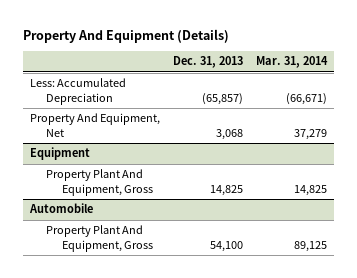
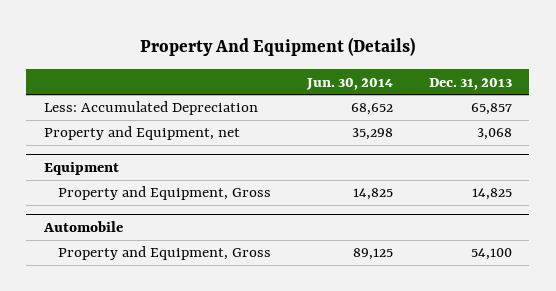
[255,56,328,69] Mar. 31, 2014 -> none
none -> [305,77,393,90] Jun. 30, 2014
[201,92,243,105] (65,857) -> [470,103,512,116] 65,857
[29,113,160,137] Property And Equipment, Net -> [44,126,241,141] Property and Equipment, net
[45,169,153,196] Property Plant And Equipment, Gross -> [58,186,272,201] Property and Equipment, Gross
[45,225,153,252] Property Plant And Equipment, Gross -> [58,246,272,261] Property and Equipment, Gross

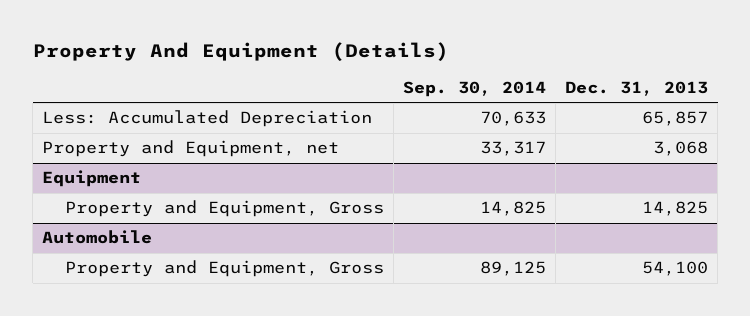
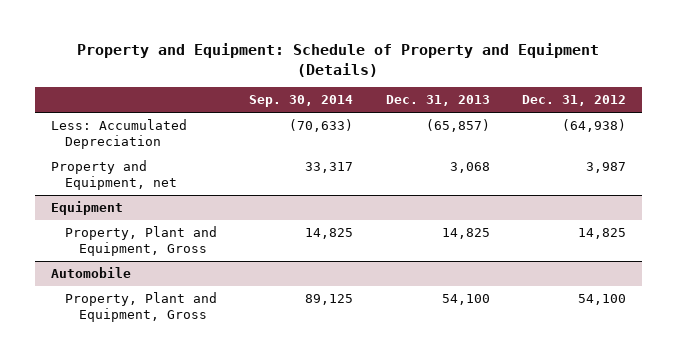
[32,42,449,62] Property And Equipment (Details) -> [77,42,600,77] Property and Equipment: Schedule of Property and Equipment (Details)
none -> [521,95,626,107] Dec. 31, 2012
[480,111,547,127] 70,633 -> [289,119,354,133] (70,633)
[642,111,709,127] 65,857 -> [425,119,490,133] (65,857)
[65,200,385,218] Property and Equipment, Gross -> [65,226,218,257] Property, Plant and Equipment, Gross
[65,260,385,278] Property and Equipment, Gross -> [65,292,218,323] Property, Plant and Equipment, Gross

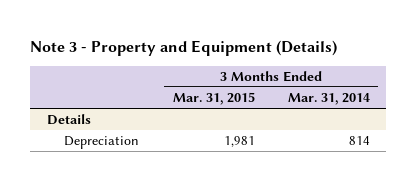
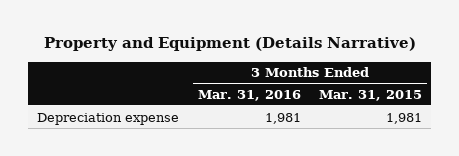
[30,39,338,56] Note 3 - Property and Equipment (Details) -> [43,37,416,52] Property and Equipment (Details Narrative)
[287,93,370,106] Mar. 31, 2014 -> none
none -> [197,89,301,101] Mar. 31, 2016
[46,114,91,126] Details -> none
[64,136,140,150] Depreciation -> [37,112,180,125] Depreciation expense

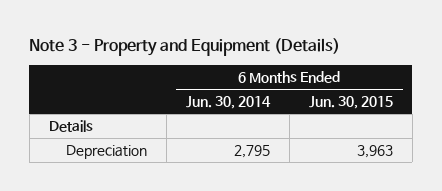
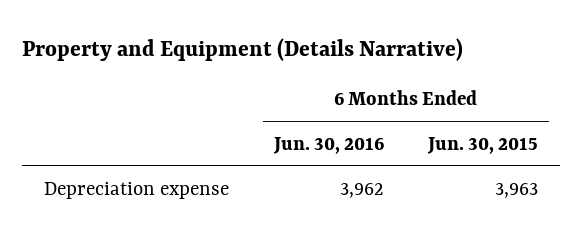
[29,37,341,56] Note 3 - Property and Equipment (Details) -> [22,37,464,61] Property and Equipment (Details Narrative)
[185,96,271,110] Jun. 30, 2014 -> none
none -> [272,136,384,154] Jun. 30, 2016
[48,120,93,133] Details -> none
[66,145,148,160] Depreciation -> [44,182,230,200] Depreciation expense

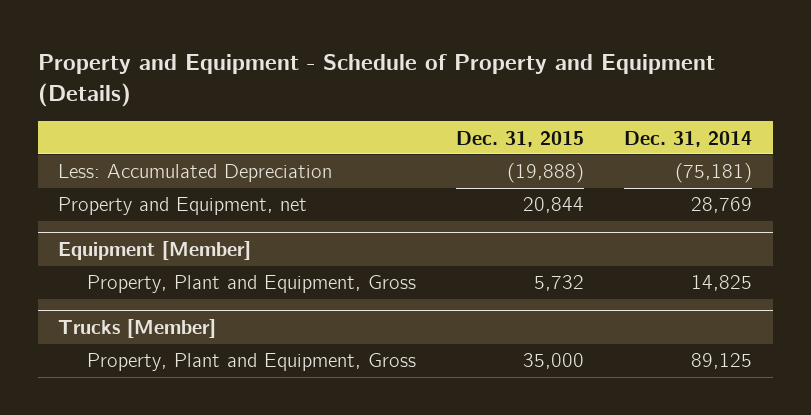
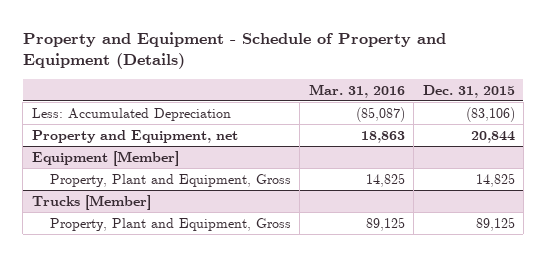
[624,130,753,147] Dec. 31, 2014 -> none
none -> [308,83,405,98] Mar. 31, 2016
[507,163,585,184] (19,888) -> [465,106,515,122] (83,106)
[534,275,585,292] 5,732 -> [475,172,515,187] 14,825
[523,353,585,370] 35,000 -> [475,216,515,231] 89,125

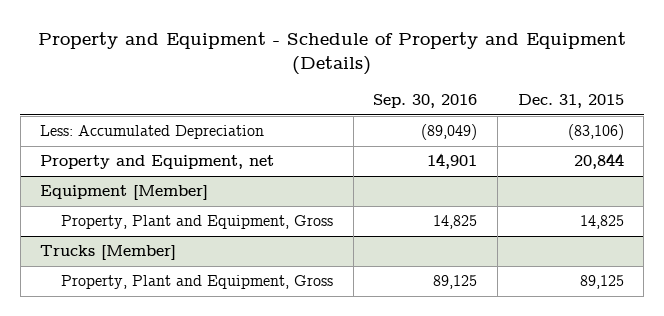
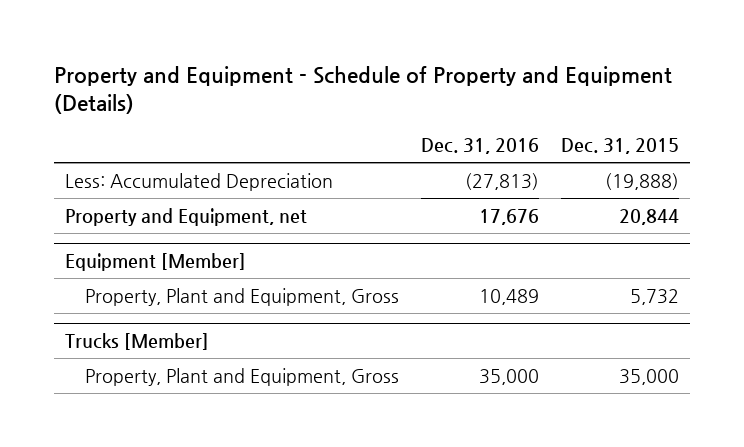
[373,94,478,109] Sep. 30, 2016 -> none
none -> [420,138,539,155] Dec. 31, 2016
[567,124,624,141] (83,106) -> [604,172,679,190] (19,888)
[579,215,624,230] 14,825 -> [629,288,679,305] 5,732
[579,275,624,290] 89,125 -> [618,368,679,385] 35,000

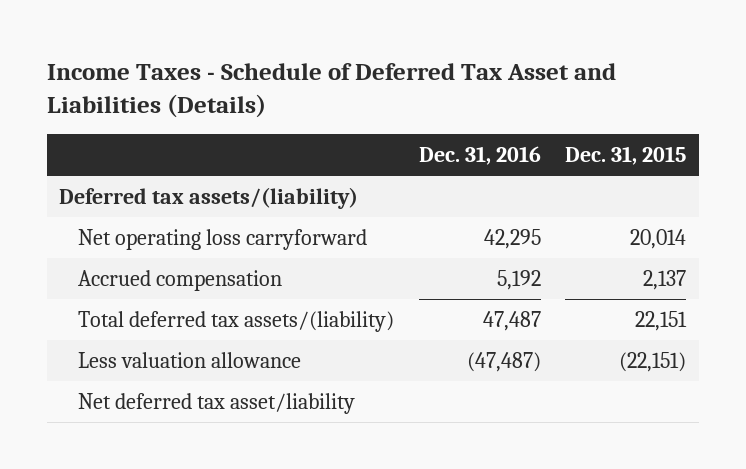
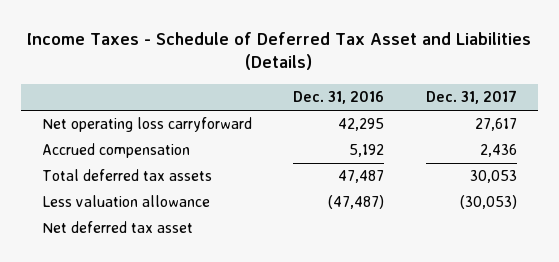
[565,145,687,165] Dec. 31, 2015 -> none
none -> [426,90,518,105] Dec. 31, 2017
[59,186,359,209] Deferred tax assets/(liability) -> none
[77,310,394,332] Total deferred tax assets/(liability) -> [41,169,212,182] Total deferred tax assets
[77,392,355,414] Net deferred tax asset/liability -> [41,221,193,234] Net deferred tax asset

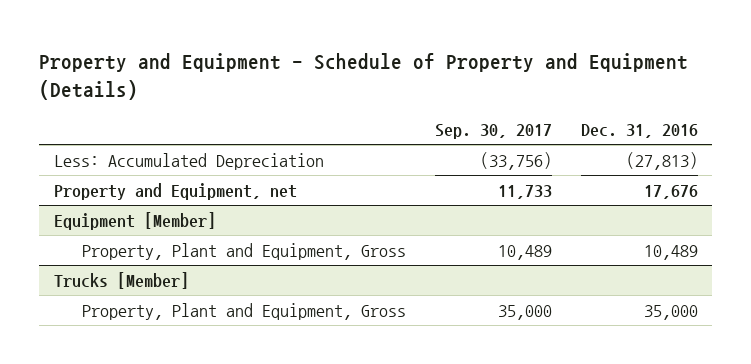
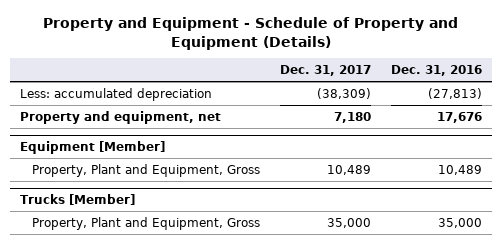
[434,124,552,140] Sep. 30, 2017 -> none
none -> [280,65,372,77] Dec. 31, 2017
[53,152,324,170] Less: Accumulated Depreciation -> [20,87,213,101] Less: accumulated depreciation
[53,182,297,200] Property and Equipment, net -> [20,110,222,124] Property and equipment, net

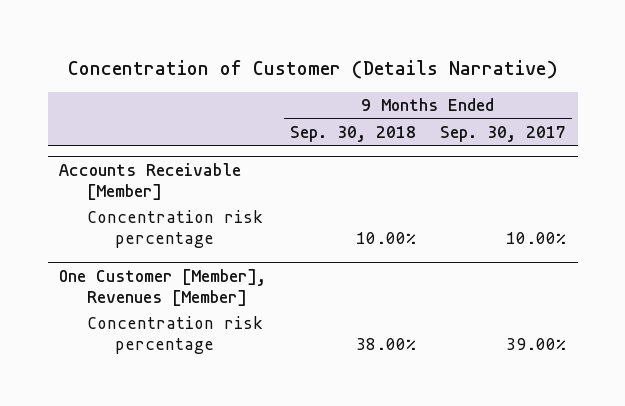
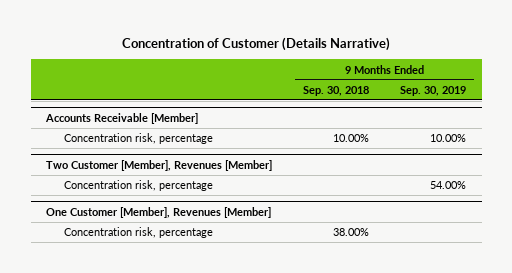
[439,126,566,143] Sep. 30, 2017 -> none
none -> [400,85,467,96] Sep. 30, 2019
[87,210,264,249] Concentration risk percentage -> [63,133,213,145] Concentration risk, percentage
none -> [46,159,273,171] Two Customer [Member], Revenues [Member]
none -> [63,180,213,192] Concentration risk, percentage
[87,316,264,355] Concentration risk percentage -> [63,227,213,239] Concentration risk, percentage

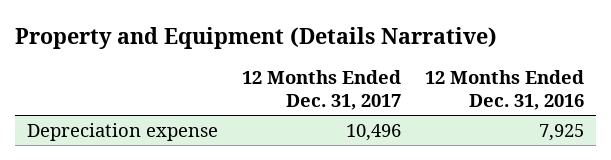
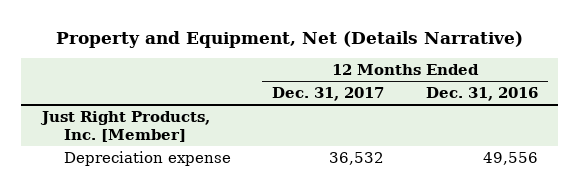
[15,26,498,49] Property and Equipment (Details Narrative) -> [55,30,523,48] Property and Equipment, Net (Details Narrative)
none -> [40,110,211,142] Just Right Products, Inc. [Member]
[346,124,402,142] 10,496 -> [329,151,385,165] 36,532
[539,124,585,142] 7,925 -> [482,151,538,165] 49,556

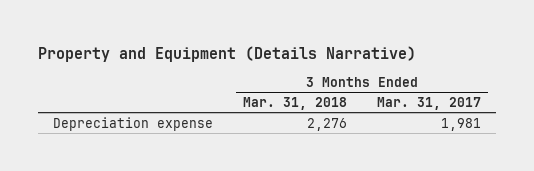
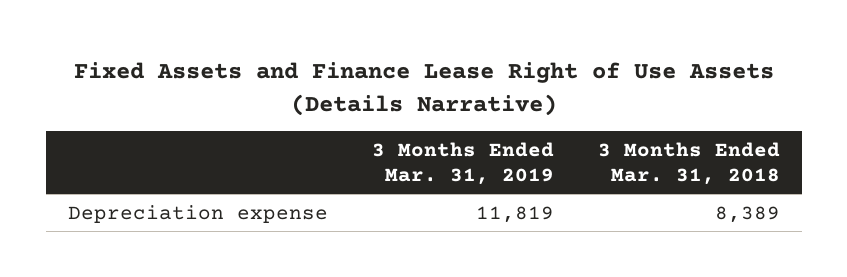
[38,45,417,62] Property and Equipment (Details Narrative) -> [73,62,774,116] Fixed Assets and Finance Lease Right of Use Assets (Details Narrative)
[377,96,482,110] Mar. 31, 2017 -> none
none -> [371,142,554,185] 3 Months Ended Mar. 31, 2019
[307,117,348,131] 2,276 -> [714,205,780,223] 8,389

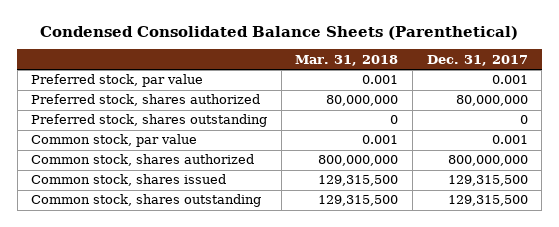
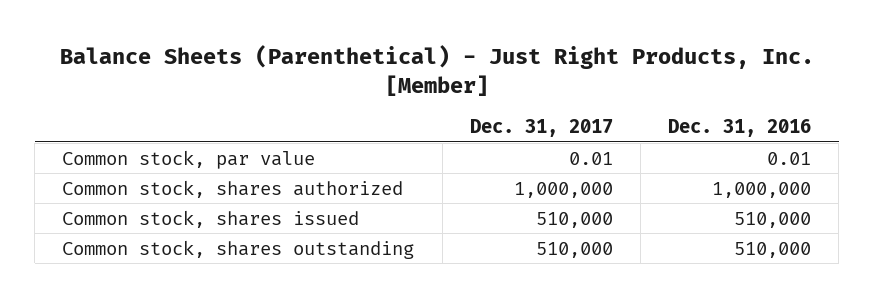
[40,25,519,40] Condensed Consolidated Balance Sheets (Parenthetical) -> [59,44,814,96] Balance Sheets (Parenthetical) - Just Right Products, Inc. [Member]
[295,54,399,66] Mar. 31, 2018 -> none
none -> [667,119,811,138] Dec. 31, 2016
[31,74,204,88] Preferred stock, par value -> none
[31,94,261,107] Preferred stock, shares authorized -> none
[31,114,268,128] Preferred stock, shares outstanding -> none
[491,135,528,145] 0.001 -> [568,151,613,165] 0.01
[447,155,528,167] 800,000,000 -> [513,181,613,198] 1,000,000
[447,175,528,187] 129,315,500 -> [535,211,613,228] 510,000
[447,195,528,207] 129,315,500 -> [535,241,613,258] 510,000

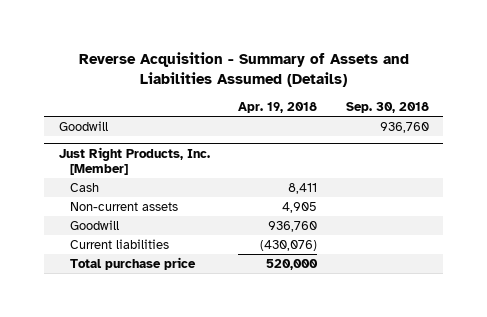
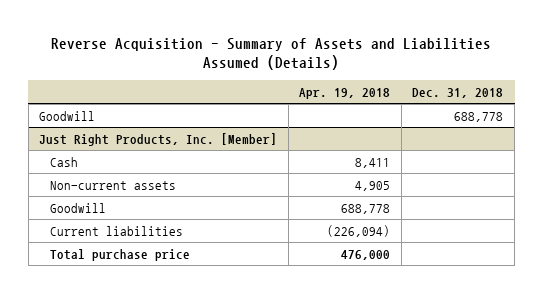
[345,101,429,113] Sep. 30, 2018 -> none
none -> [412,87,504,98] Dec. 31, 2018
[268,221,318,233] 936,760 -> [341,203,391,214] 688,778
[260,240,318,252] (430,076) -> [327,224,391,237] (226,094)
[266,259,319,271] 520,000 -> [341,249,391,260] 476,000

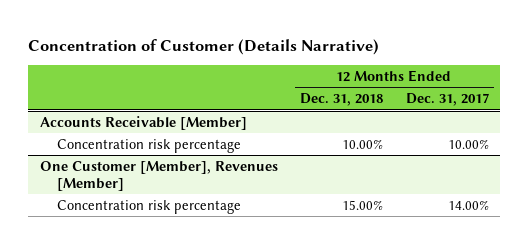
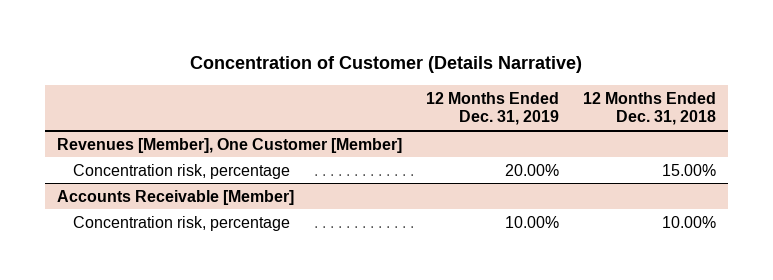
[405,93,489,107] Dec. 31, 2017 -> none
none -> [425,91,559,126] 12 Months Ended Dec. 31, 2019
none -> [56,137,402,153] Revenues [Member], One Customer [Member]
none -> [73,163,291,179] Concentration risk, percentage
[39,160,278,191] One Customer [Member], Revenues [Member] -> none
[56,199,241,214] Concentration risk percentage -> none
[56,138,241,153] Concentration risk percentage -> [73,215,291,231] Concentration risk, percentage

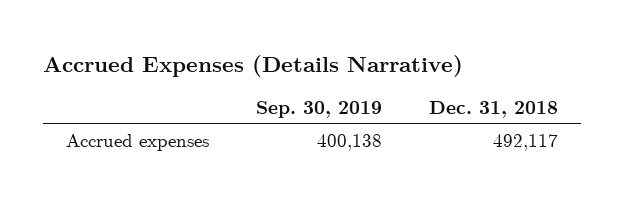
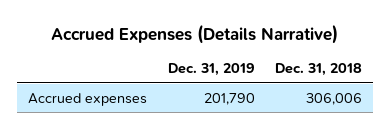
[255,100,382,118] Sep. 30, 2019 -> none
none -> [167,63,255,77] Dec. 31, 2019
[492,133,558,151] 492,117 -> [306,92,363,105] 306,006

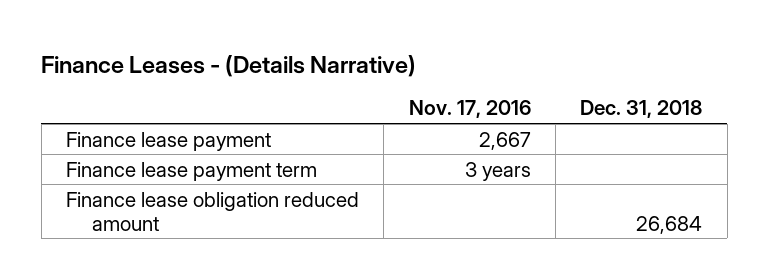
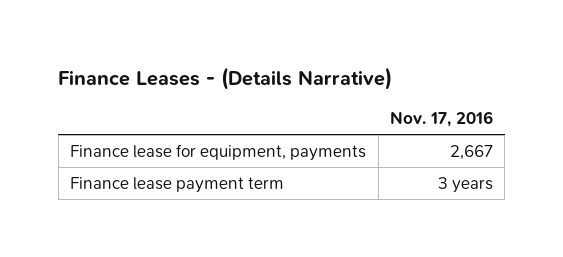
[580,100,703,119] Dec. 31, 2018 -> none
[65,131,271,151] Finance lease payment -> [70,143,367,161] Finance lease for equipment, payments
[65,191,359,231] Finance lease obligation reduced amount -> none

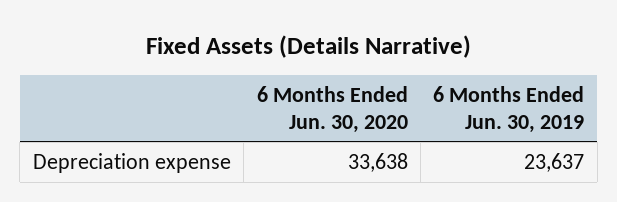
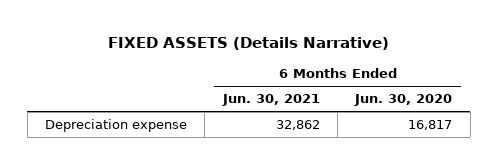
[145,34,471,58] Fixed Assets (Details Narrative) -> [107,36,389,50] FIXED ASSETS (Details Narrative)
[433,86,585,133] 6 Months Ended Jun. 30, 2019 -> none
none -> [221,94,320,107] Jun. 30, 2021
[347,152,408,172] 33,638 -> [408,120,453,131] 16,817

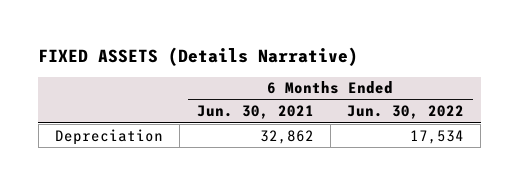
[354,94,453,107] Jun. 30, 2020 -> none
none -> [347,105,465,120] Jun. 30, 2022
[45,119,188,133] Depreciation expense -> [55,128,164,145] Depreciation

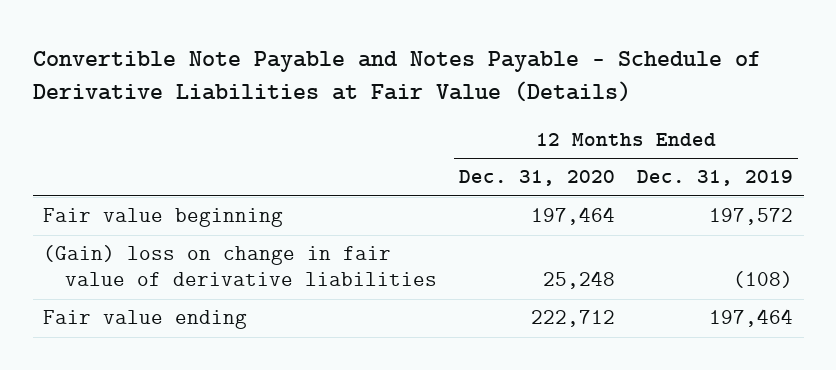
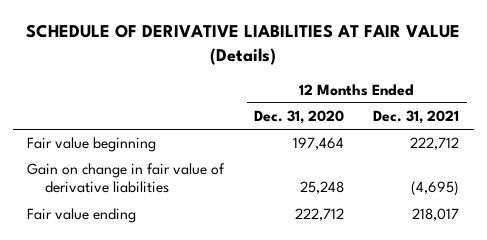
[32,50,761,103] Convertible Note Payable and Notes Payable - Schedule of Derivative Liabilities at Fair Value (Details) -> [26,23,461,65] SCHEDULE OF DERIVATIVE LIABILITIES AT FAIR VALUE (Details)
[636,170,793,187] Dec. 31, 2019 -> none
none -> [373,110,460,125] Dec. 31, 2021
[43,245,438,287] (Gain) loss on change in fair value of derivative liabilities -> [27,163,226,194] Gain on change in fair value of derivative liabilities

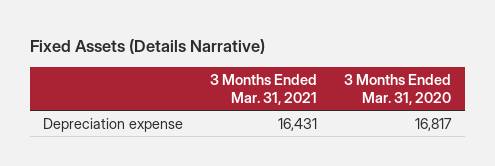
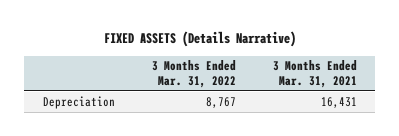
[30,39,266,55] Fixed Assets (Details Narrative) -> [103,31,296,48] FIXED ASSETS (Details Narrative)
[344,73,452,106] 3 Months Ended Mar. 31, 2020 -> none
none -> [151,59,236,89] 3 Months Ended Mar. 31, 2022
[43,117,184,132] Depreciation expense -> [42,96,115,110] Depreciation

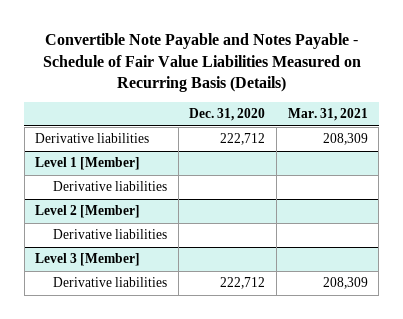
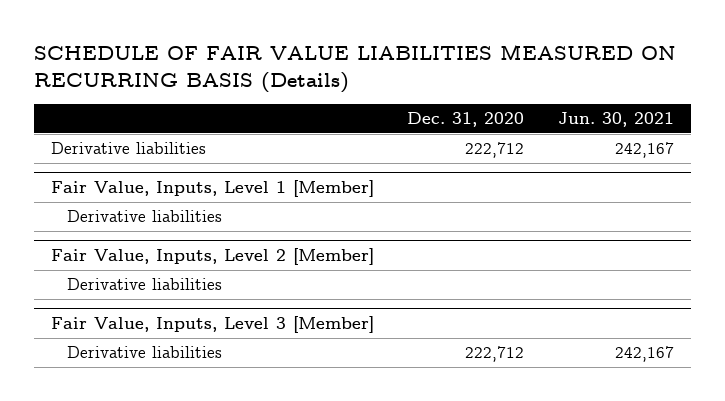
[42,33,361,93] Convertible Note Payable and Notes Payable - Schedule of Fair Value Liabilities Measured on Recurring Basis (Details) -> [33,44,676,93] SCHEDULE OF FAIR VALUE LIABILITIES MEASURED ON RECURRING BASIS (Details)
[287,108,368,122] Mar. 31, 2021 -> none
none -> [558,112,675,128] Jun. 30, 2021
[35,157,141,171] Level 1 [Member] -> [50,180,374,198] Fair Value, Inputs, Level 1 [Member]
[35,205,141,219] Level 2 [Member] -> [50,248,374,266] Fair Value, Inputs, Level 2 [Member]
[35,253,141,267] Level 3 [Member] -> [50,316,374,334] Fair Value, Inputs, Level 3 [Member]

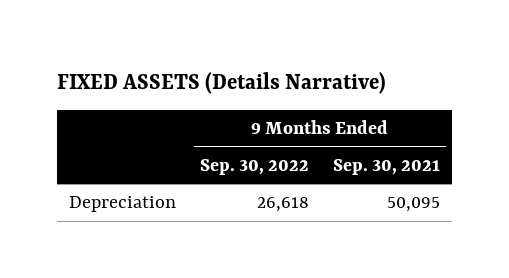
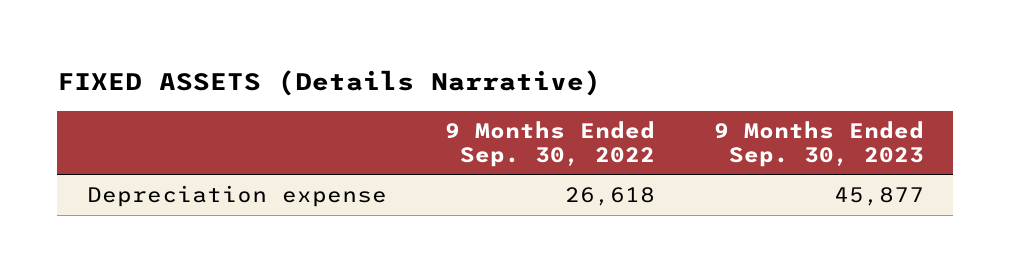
[333,158,441,175] Sep. 30, 2021 -> none
none -> [714,120,925,167] 9 Months Ended Sep. 30, 2023
[69,196,177,213] Depreciation -> [86,185,387,208] Depreciation expense

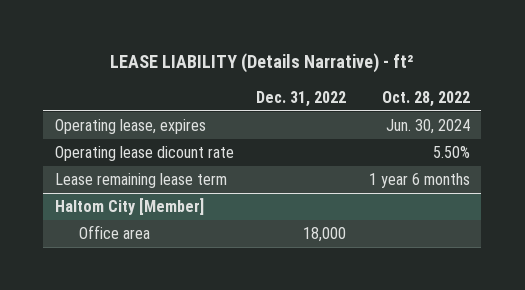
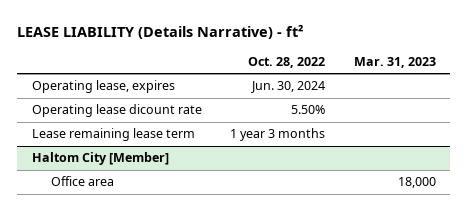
[256,90,347,107] Dec. 31, 2022 -> none
none -> [353,56,436,68] Mar. 31, 2023
[368,173,470,189] 1 year 6 months -> [230,128,326,142] 1 year 3 months

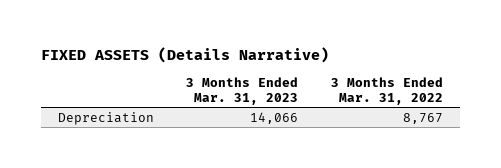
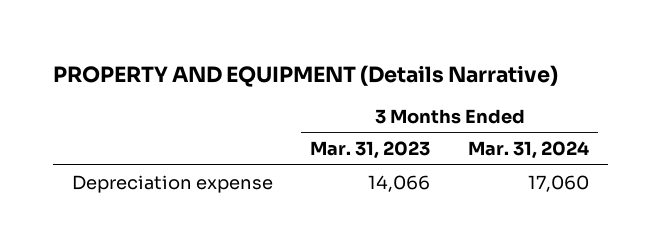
[41,47,330,64] FIXED ASSETS (Details Narrative) -> [53,64,559,87] PROPERTY AND EQUIPMENT (Details Narrative)
[331,76,444,106] 3 Months Ended Mar. 31, 2022 -> none
none -> [467,141,589,160] Mar. 31, 2024
[57,111,154,125] Depreciation -> [72,174,274,193] Depreciation expense

